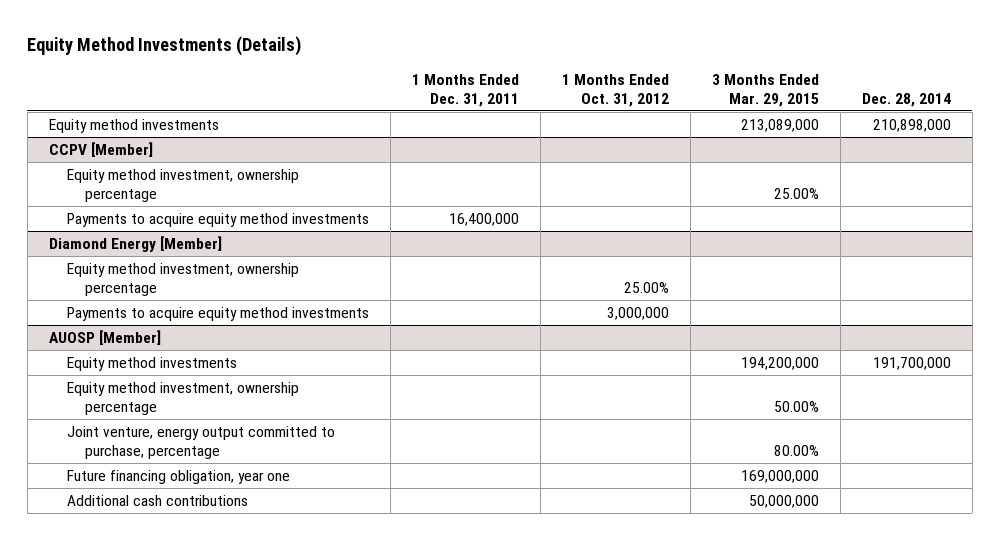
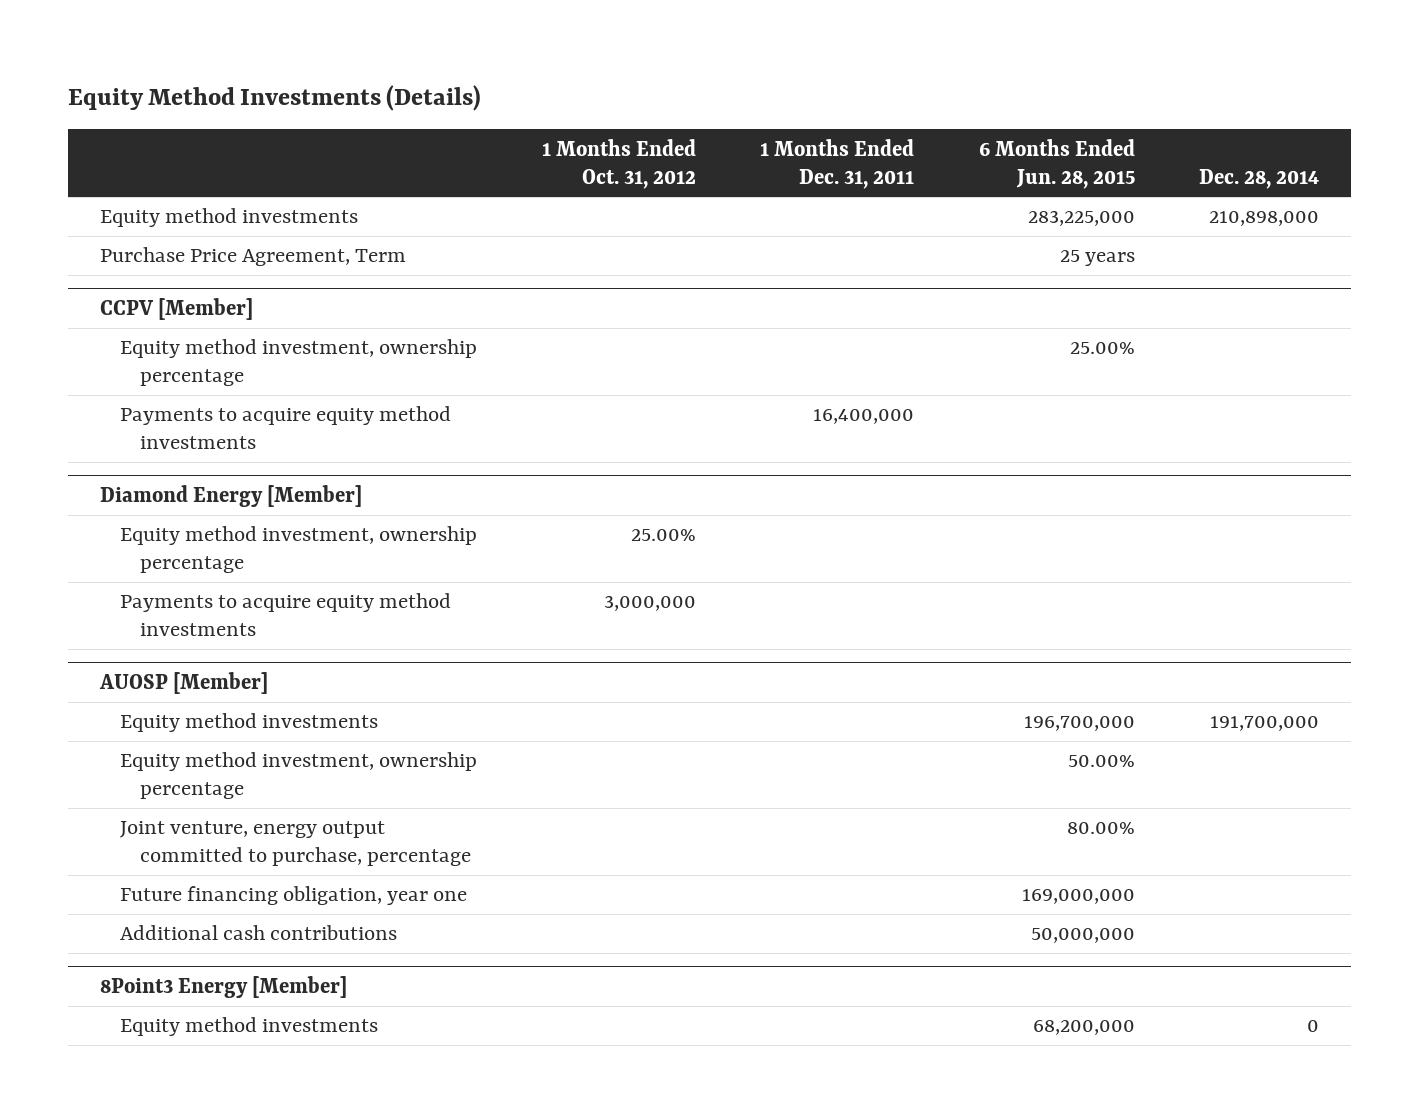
[711,73,819,107] 3 Months Ended Mar. 29, 2015 -> none
none -> [978,138,1135,189] 6 Months Ended Jun. 28, 2015
none -> [100,247,407,267] Purchase Price Agreement, Term
none -> [100,976,348,999] 8Point3 Energy [Member]
none -> [120,1017,379,1037] Equity method investments

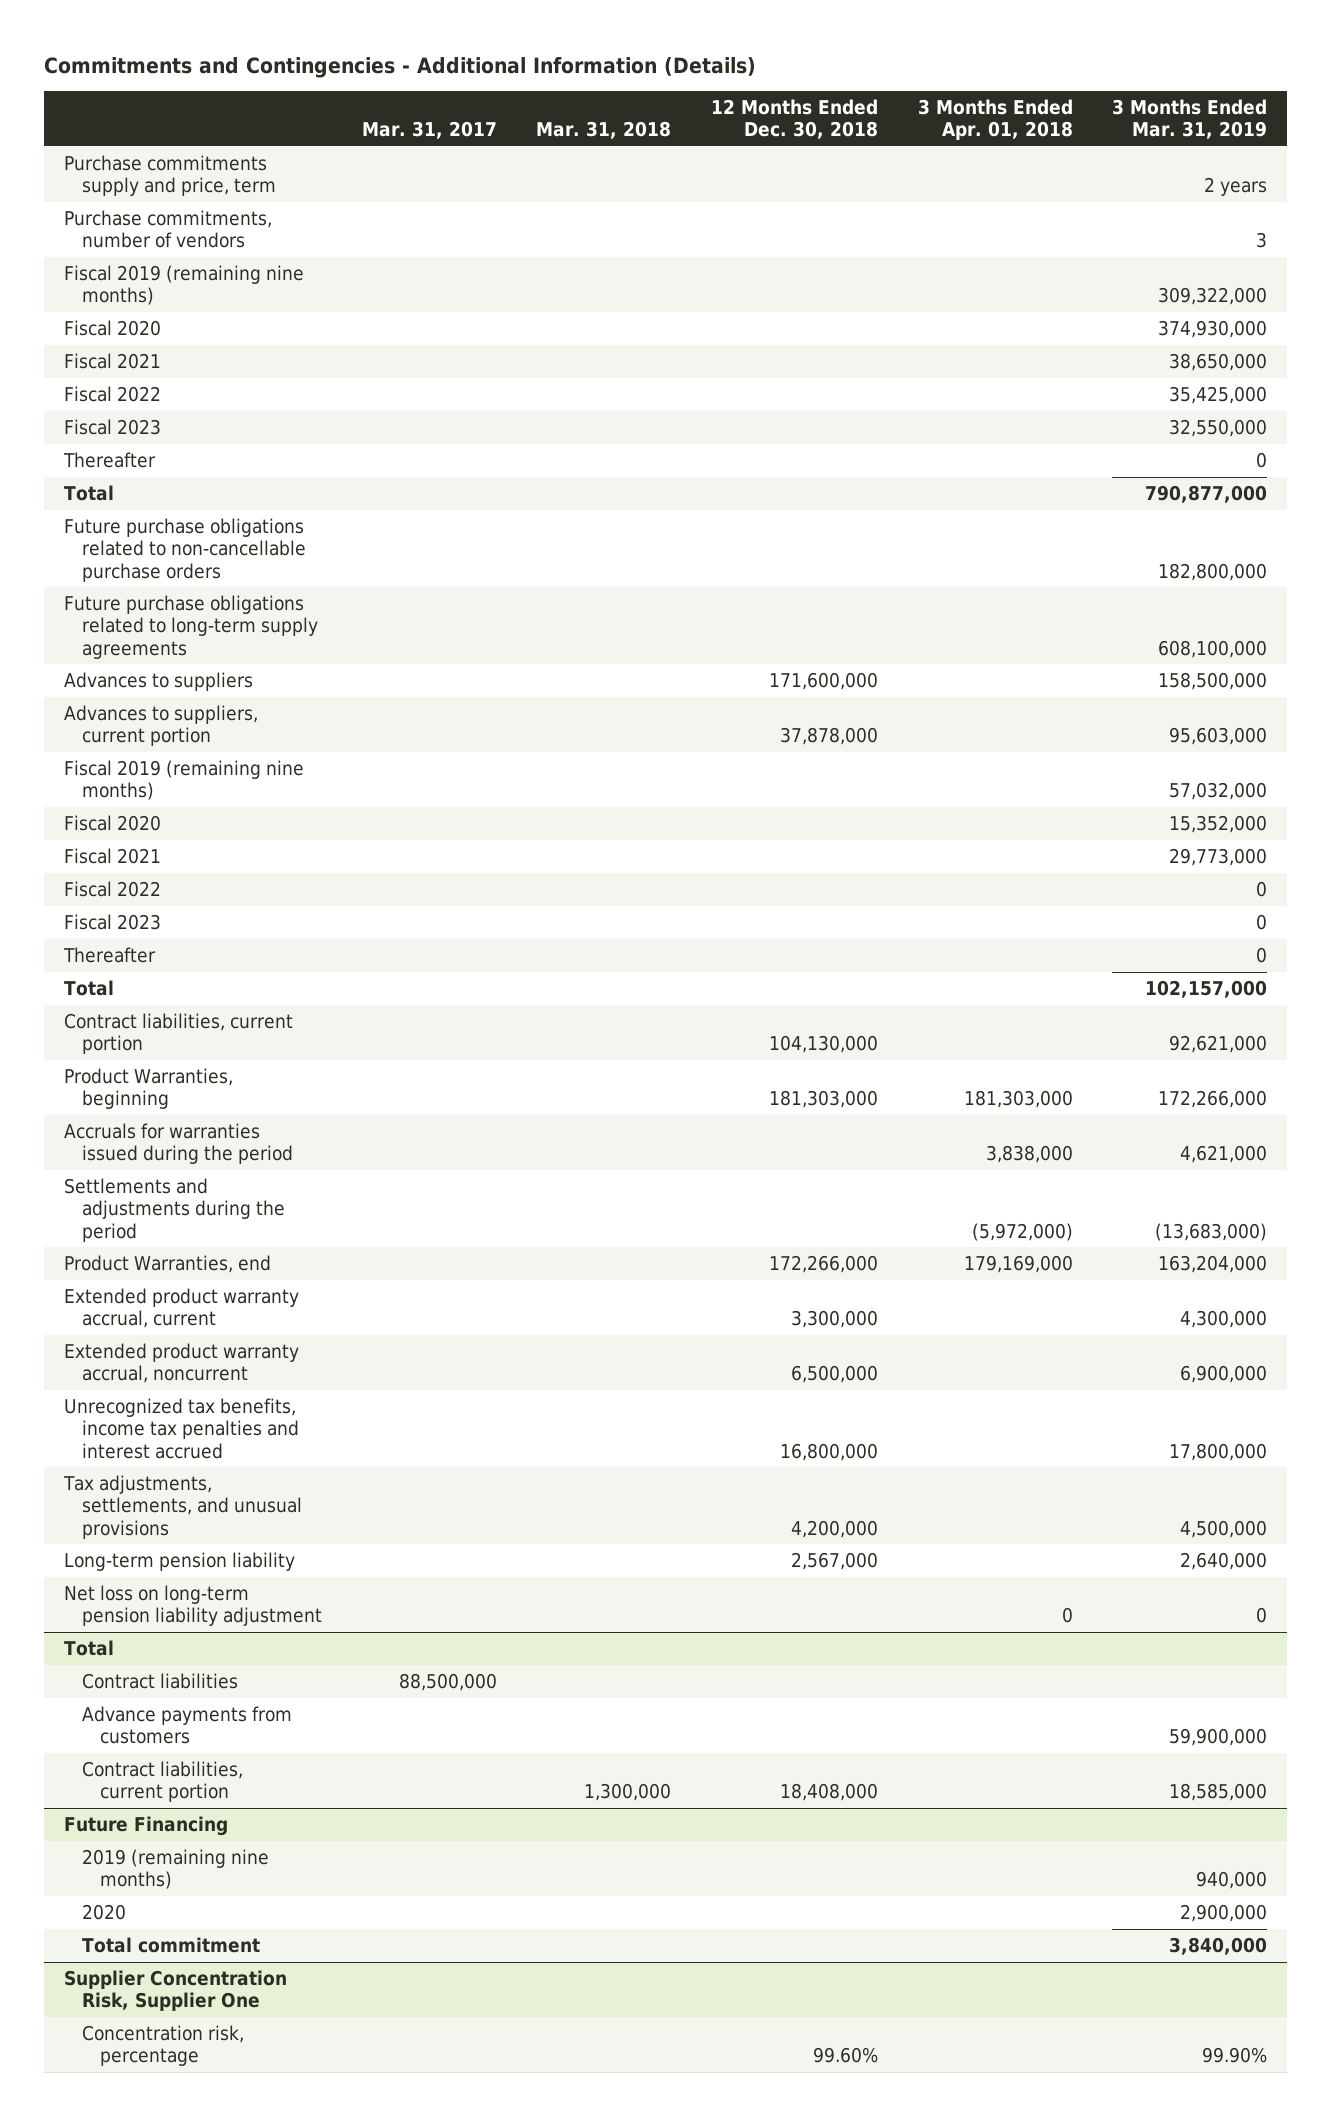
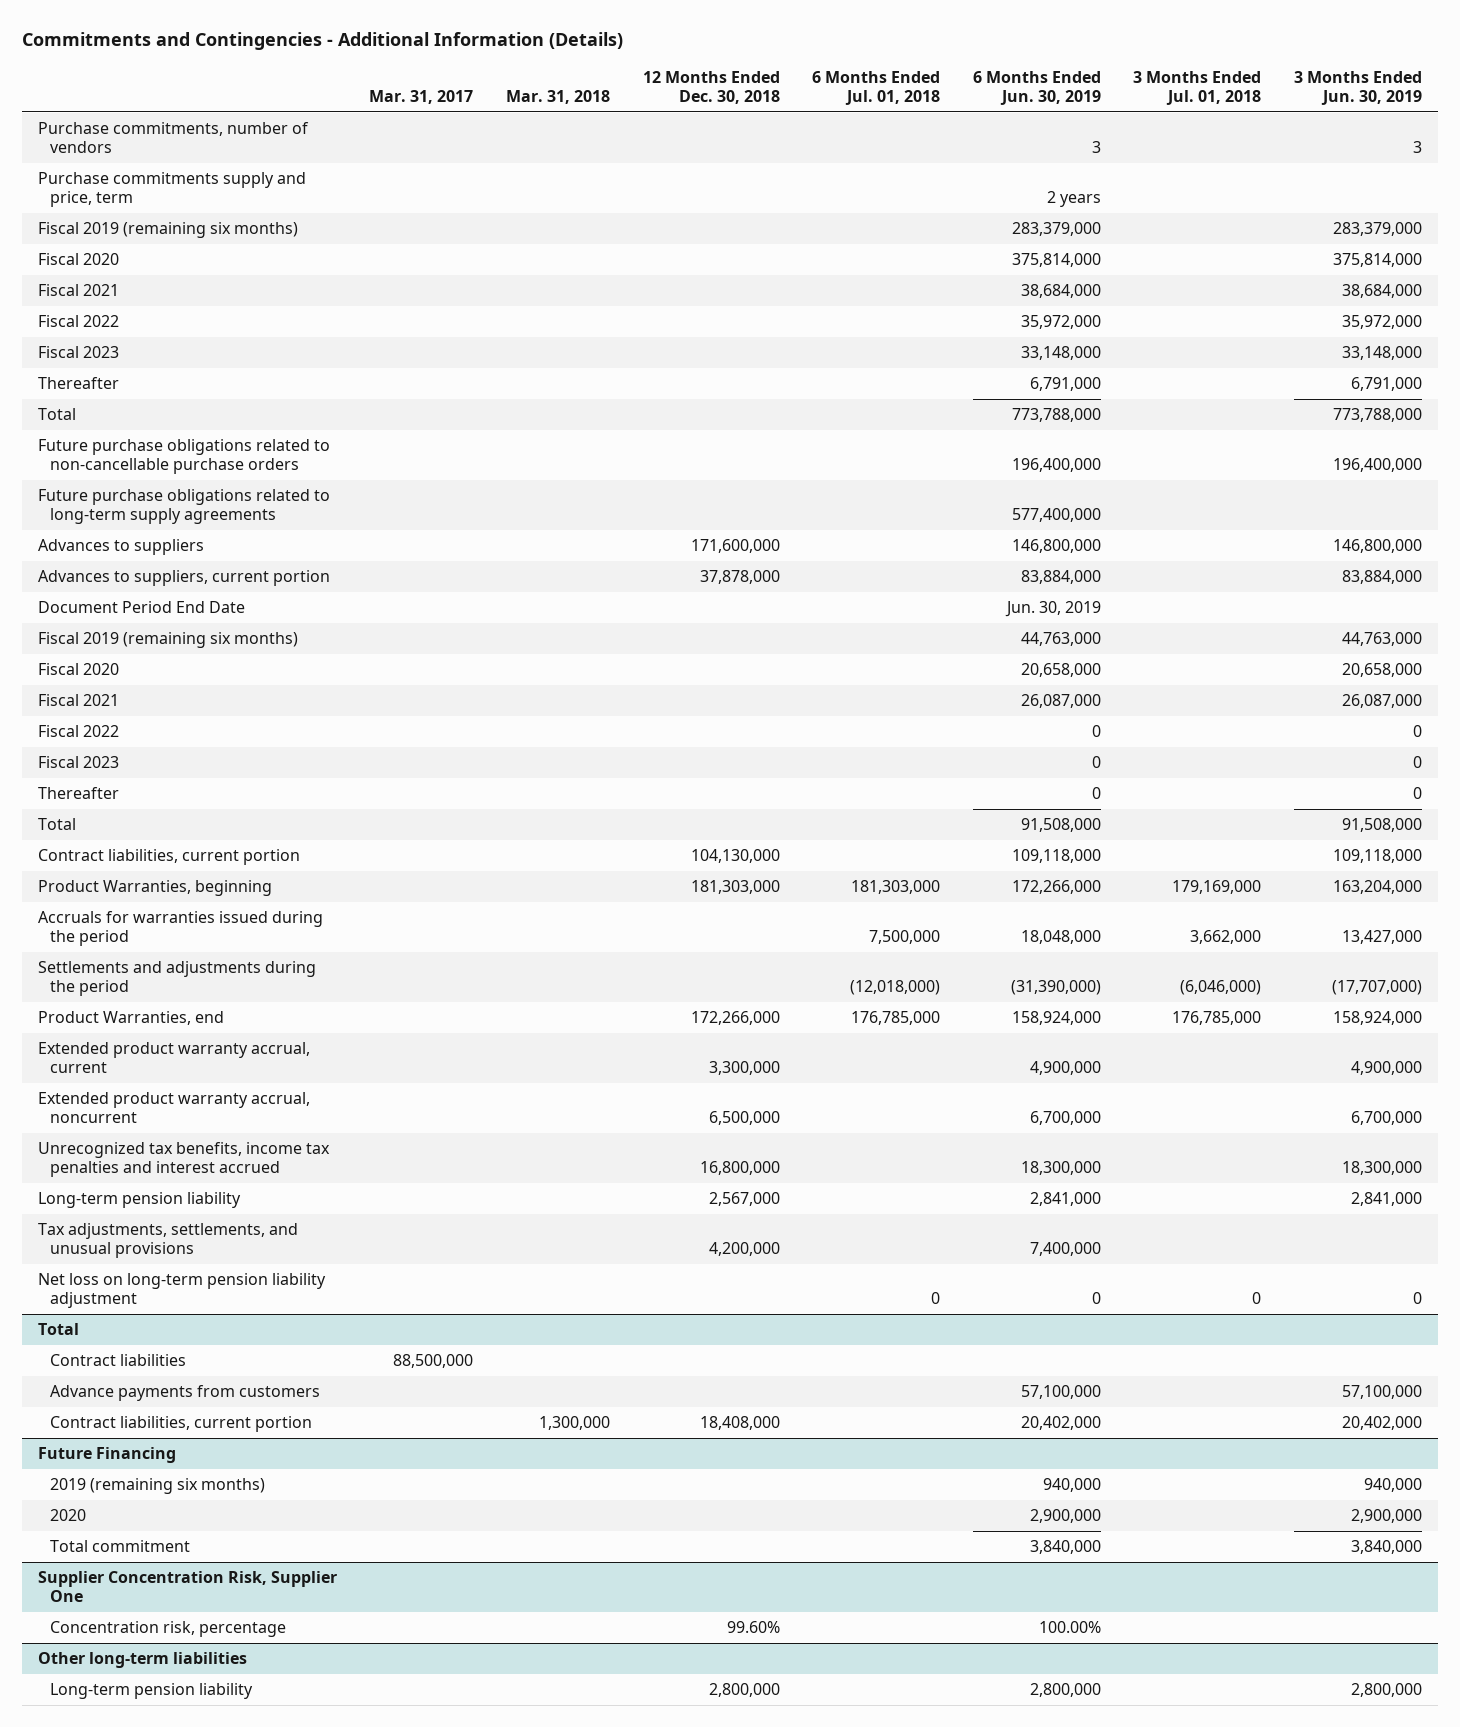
[917,98,1073,141] 3 Months Ended Apr. 01, 2018 -> none
[1112,98,1268,140] 3 Months Ended Mar. 31, 2019 -> none
none -> [812,70,941,106] 6 Months Ended Jul. 01, 2018
none -> [972,70,1101,106] 6 Months Ended Jun. 30, 2019
none -> [1133,70,1262,106] 3 Months Ended Jul. 01, 2018
none -> [1293,70,1422,106] 3 Months Ended Jun. 30, 2019
[63,154,277,197] Purchase commitments supply and price, term -> [37,172,306,208] Purchase commitments supply and price, term
[63,264,304,306] Fiscal 2019 (remaining nine months) -> [37,222,298,239] Fiscal 2019 (remaining six months)
none -> [37,601,245,614] Document Period End Date
[63,759,304,801] Fiscal 2019 (remaining nine months) -> [37,632,298,649] Fiscal 2019 (remaining six months)
[62,1474,303,1539] Tax adjustments, settlements, and unusual provisions -> [37,1223,298,1259] Tax adjustments, settlements, and unusual provisions
[82,1848,270,1890] 2019 (remaining nine months) -> [49,1478,265,1495] 2019 (remaining six months)
none -> [37,1652,247,1669] Other long-term liabilities
none -> [49,1683,253,1700] Long-term pension liability

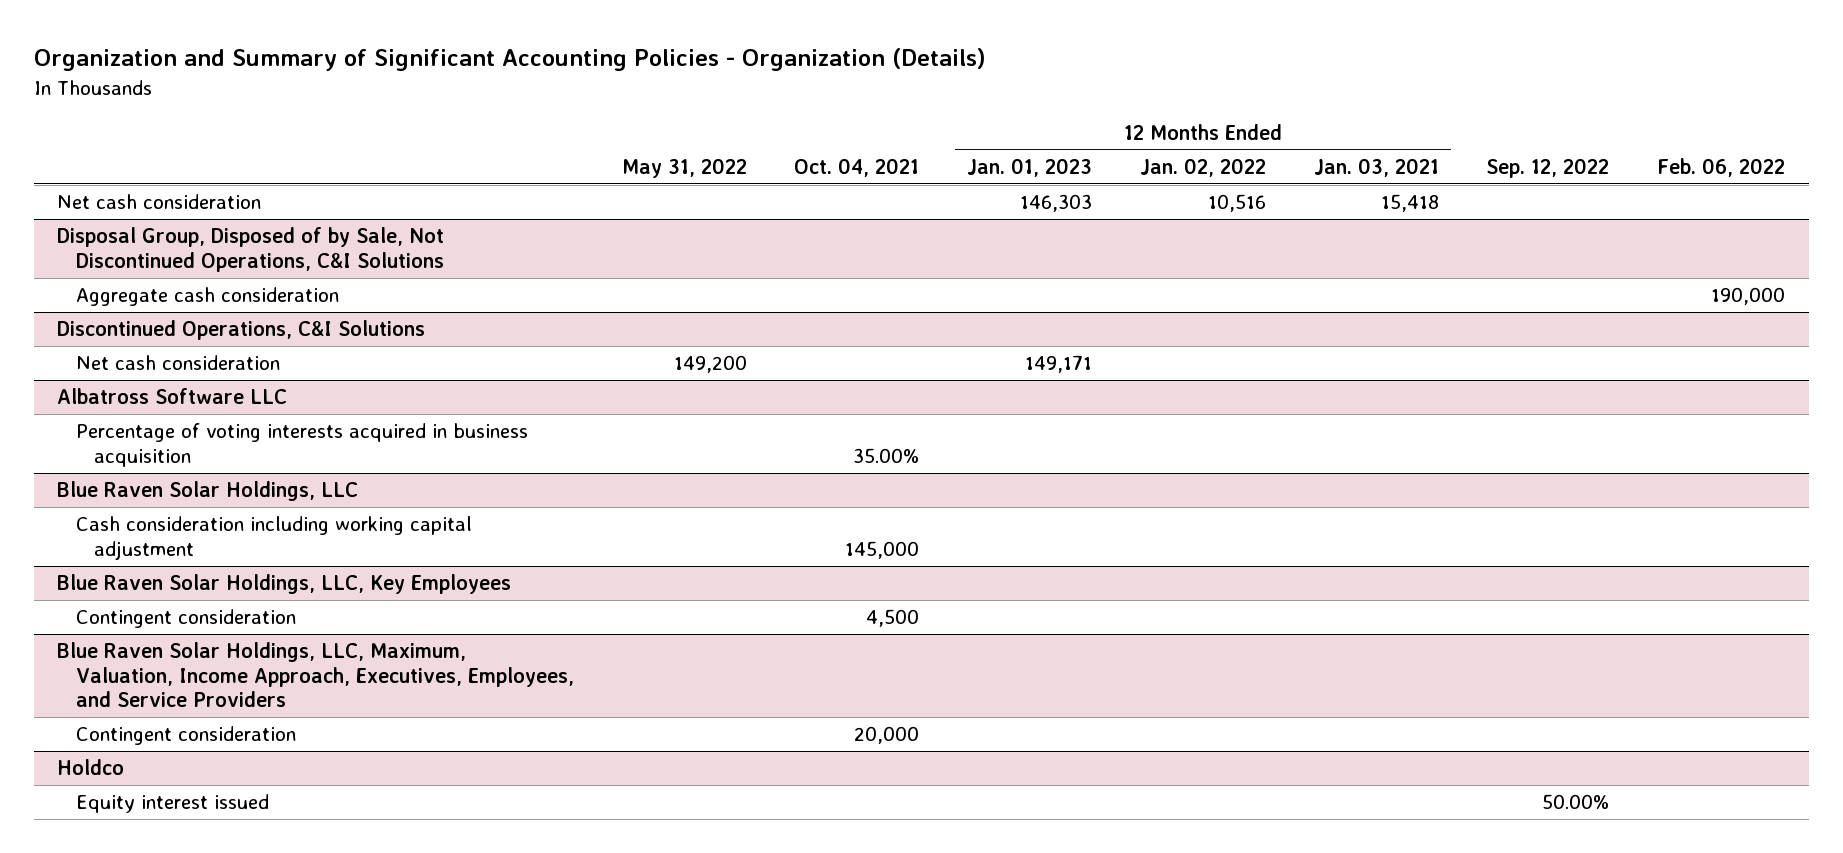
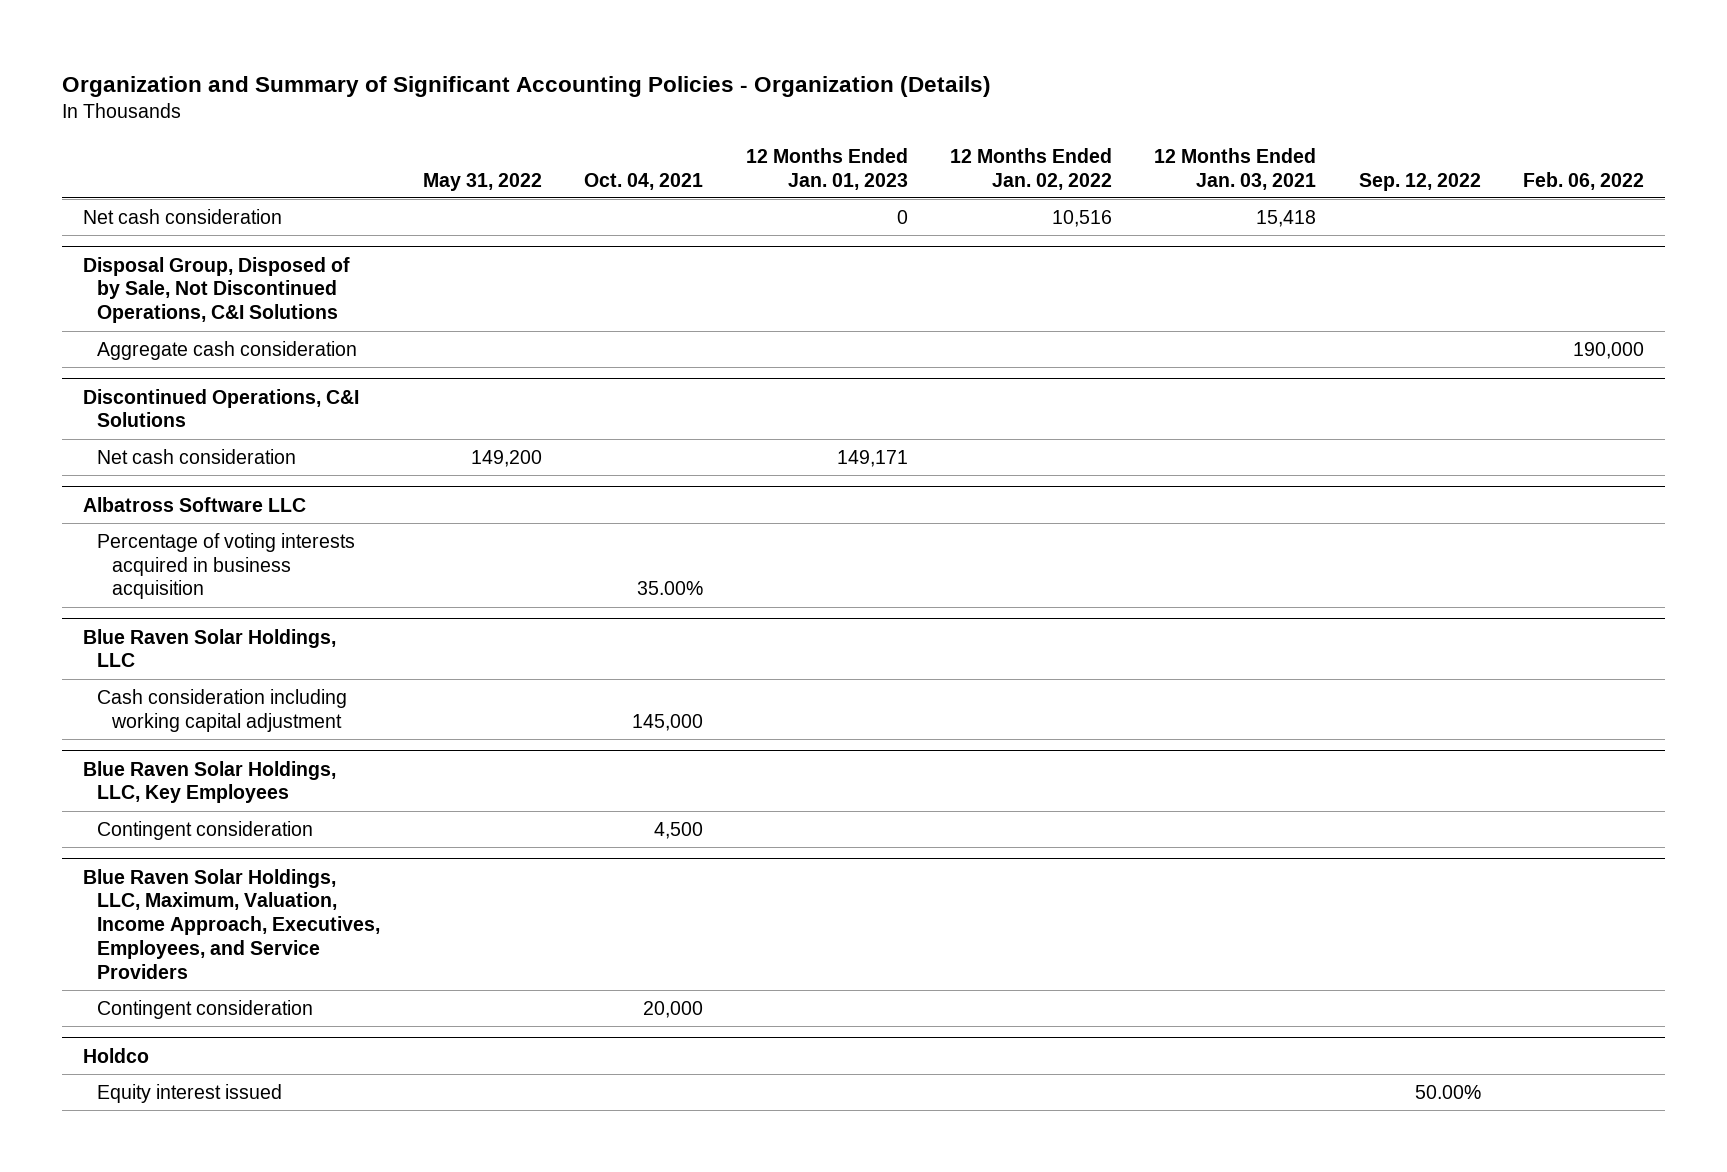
[1020,194,1093,213] 146,303 -> [896,209,908,224] 0

